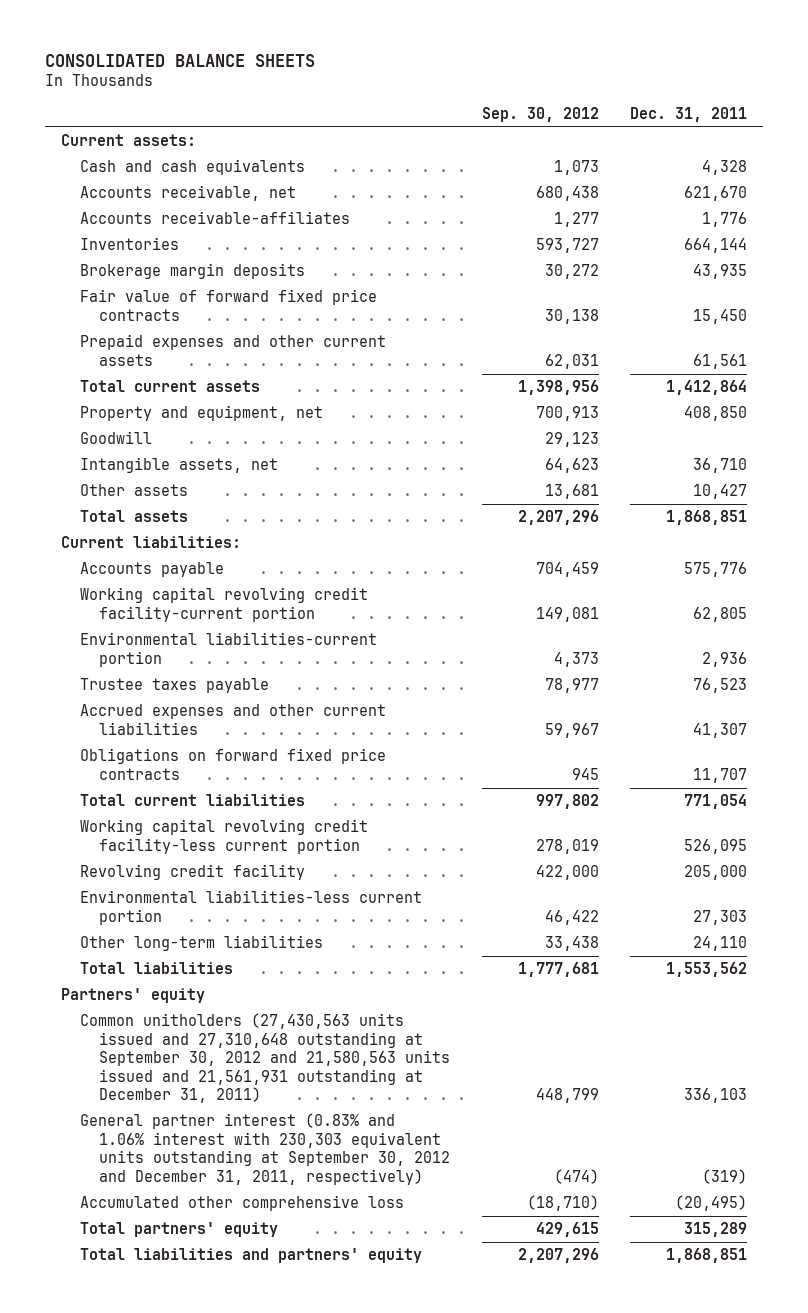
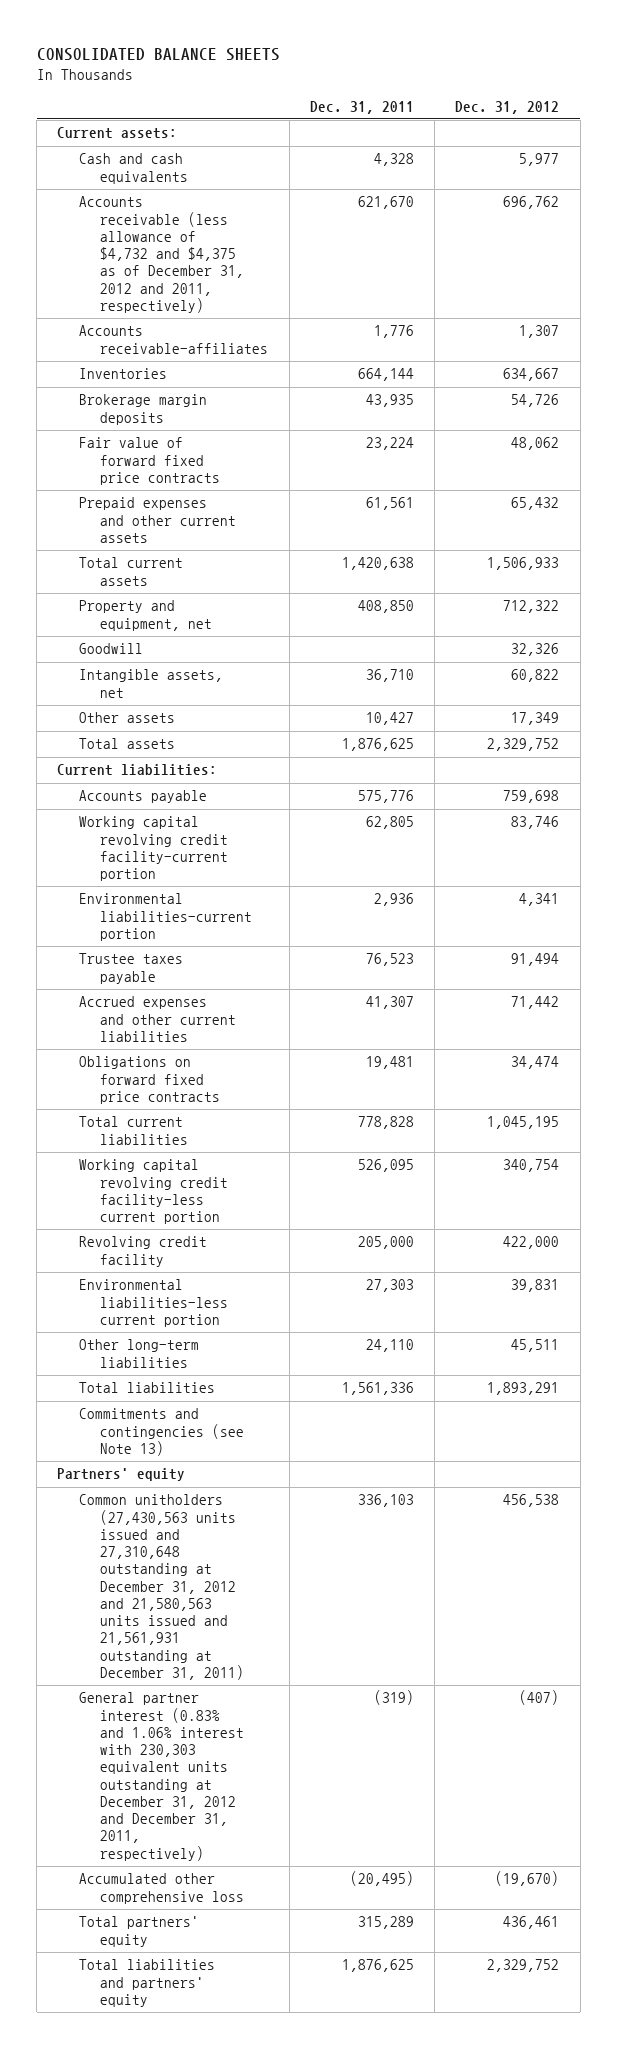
[481,106,599,122] Sep. 30, 2012 -> none
none -> [455,100,560,114] Dec. 31, 2012
[79,185,296,202] Accounts receivable, net -> [78,196,245,313] Accounts receivable (less allowance of $4,732 and $4,375 as of December 31, 2012 and 2011, respectively)
[693,308,748,324] 15,450 -> [365,437,414,451] 23,224
[666,380,748,396] 1,412,864 -> [341,557,414,571] 1,420,638
[666,510,748,526] 1,868,851 -> [341,738,414,752] 1,876,625
[693,767,748,783] 11,707 -> [365,1056,414,1070] 19,481
[684,794,748,810] 771,054 -> [357,1116,414,1130] 778,828
[666,962,748,978] 1,553,562 -> [341,1382,414,1396] 1,561,336
none -> [78,1408,245,1456] Commitments and contingencies (see Note 13)
[79,1013,451,1104] Common unitholders (27,430,563 units issued and 27,310,648 outstanding at September 30, 2012 and 21,580,563 units issued and 21,561,931 outstanding at December 31, 2011) -> [78,1494,245,1680] Common unitholders (27,430,563 units issued and 27,310,648 outstanding at December 31, 2012 and 21,580,563 units issued and 21,561,931 outstanding at December 31, 2011)
[79,1113,451,1185] General partner interest (0.83% and 1.06% interest with 230,303 equivalent units outstanding at September 30, 2012 and December 31, 2011, respectively) -> [78,1692,245,1861] General partner interest (0.83% and 1.06% interest with 230,303 equivalent units outstanding at December 31, 2012 and December 31, 2011, respectively)
[666,1248,748,1264] 1,868,851 -> [341,1959,414,1973] 1,876,625

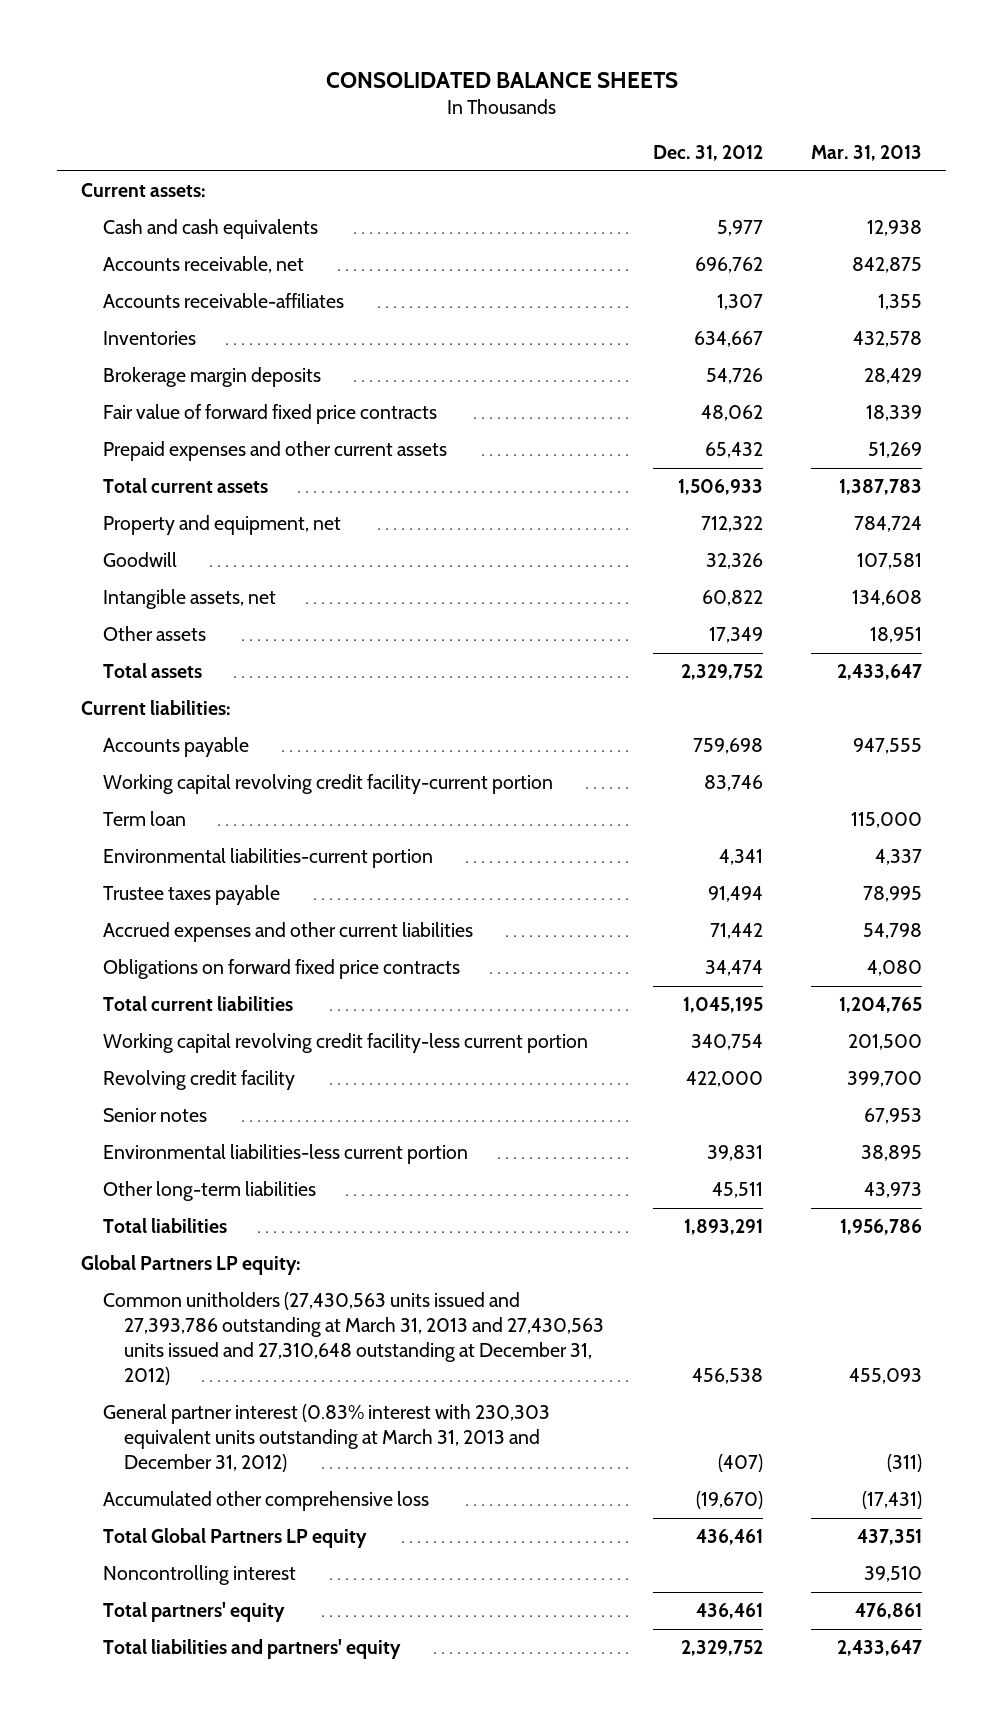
[309,100,414,114] Dec. 31, 2011 -> none
none -> [810,145,922,162] Mar. 31, 2013
[78,196,245,313] Accounts receivable (less allowance of $4,732 and $4,375 as of December 31, 2012 and 2011, respectively) -> [102,256,304,274] Accounts receivable, net
none -> [102,811,186,827] Term loan
none -> [102,1108,207,1123] Senior notes
[78,1408,245,1456] Commitments and contingencies (see Note 13) -> none
[57,1468,186,1482] Partners' equity -> [81,1255,302,1276] Global Partners LP equity:
[78,1494,245,1680] Common unitholders (27,430,563 units issued and 27,310,648 outstanding at December 31, 2012 and 21,580,563 units issued and 21,561,931 outstanding at December 31, 2011) -> [102,1292,605,1385] Common unitholders (27,430,563 units issued and 27,393,786 outstanding at March 31, 2013 and 27,430,563 units issued and 27,310,648 outstanding at December 31, 2012)
[78,1692,245,1861] General partner interest (0.83% and 1.06% interest with 230,303 equivalent units outstanding at December 31, 2012 and December 31, 2011, respectively) -> [102,1404,550,1473] General partner interest (0.83% interest with 230,303 equivalent units outstanding at March 31, 2013 and December 31, 2012)
none -> [102,1528,367,1549] Total Global Partners LP equity
none -> [102,1565,296,1586] Noncontrolling interest

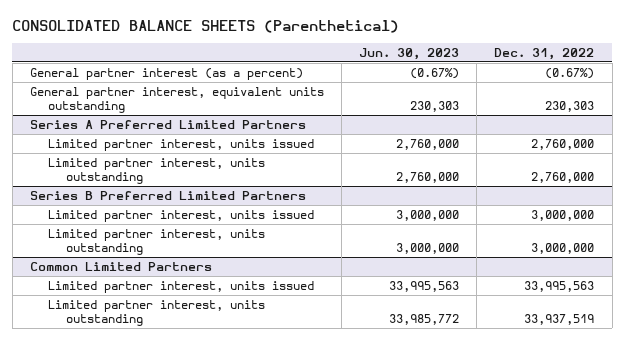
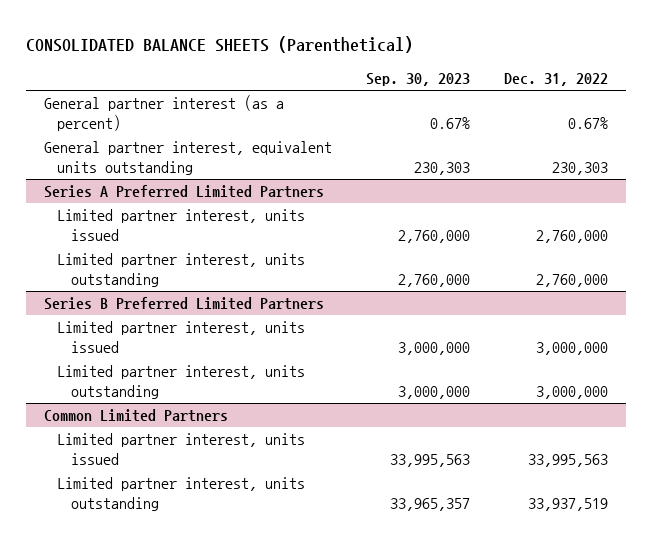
[359,48,460,61] Jun. 30, 2023 -> none
none -> [365,72,470,86] Sep. 30, 2023
[545,67,595,79] (0.67%) -> [568,116,609,129] 0.67%

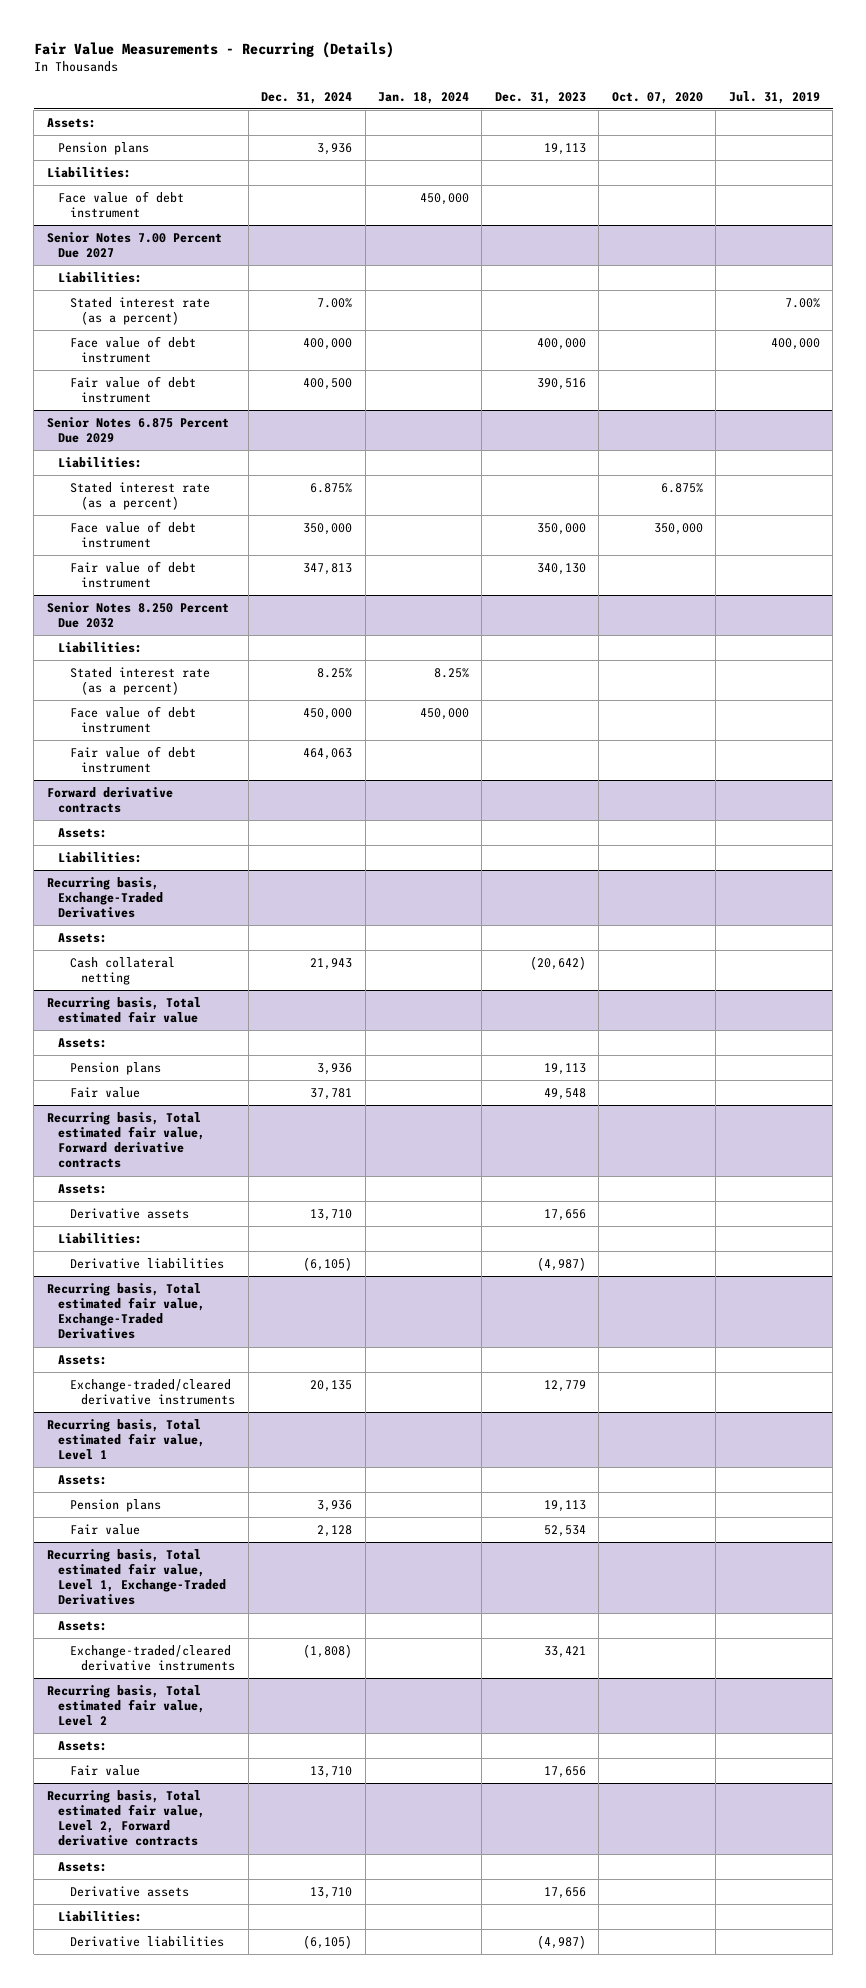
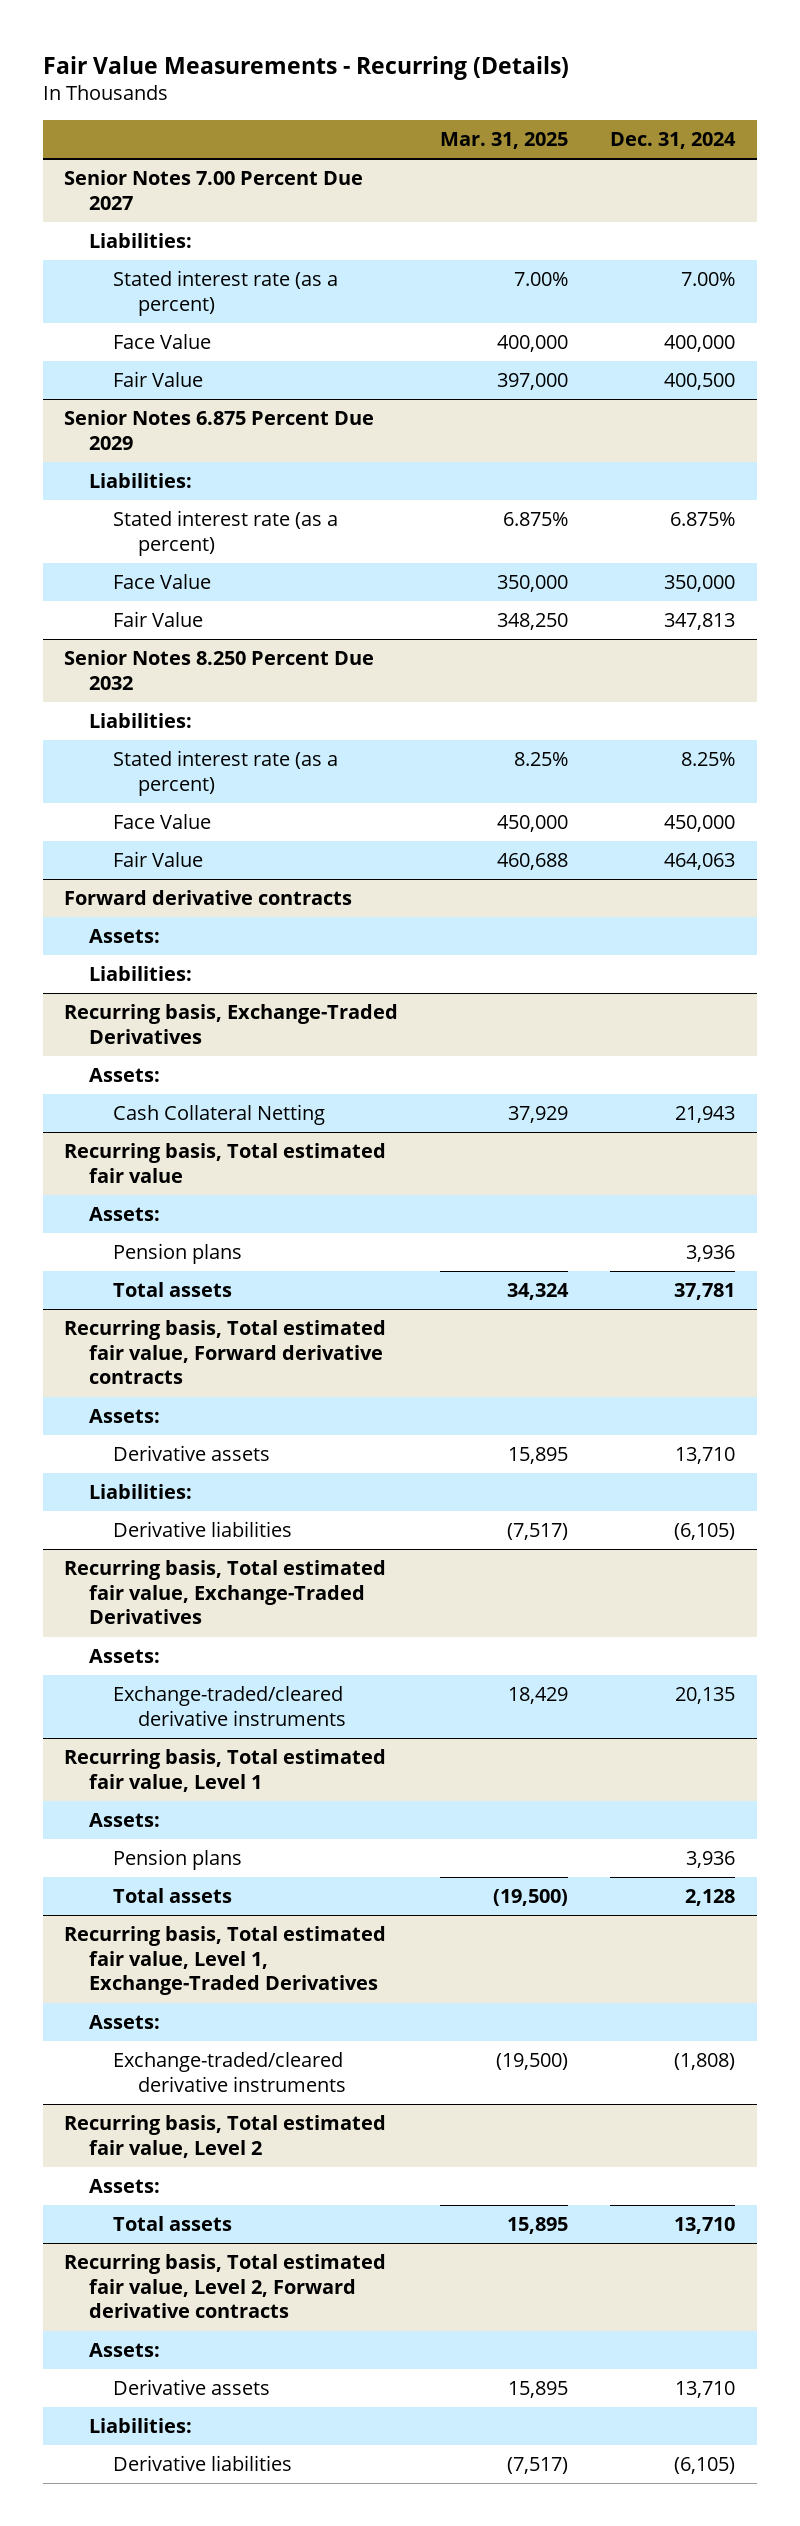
[377,91,469,104] Jan. 18, 2024 -> none
[494,91,586,104] Dec. 31, 2023 -> none
[611,91,703,104] Oct. 07, 2020 -> none
[728,90,820,104] Jul. 31, 2019 -> none
none -> [440,132,569,150] Mar. 31, 2025
[46,118,96,129] Assets: -> none
[58,142,150,156] Pension plans -> none
[46,167,131,179] Liabilities: -> none
[58,191,185,219] Face value of debt instrument -> none
[69,336,196,364] Face value of debt instrument -> [113,334,212,350] Face Value
[69,376,196,404] Fair value of debt instrument -> [113,371,204,388] Fair Value
[69,521,196,549] Face value of debt instrument -> [113,574,212,590] Face Value
[69,561,196,589] Fair value of debt instrument -> [113,611,204,628] Fair Value
[69,706,196,734] Face value of debt instrument -> [113,814,212,830] Face Value
[69,746,196,774] Fair value of debt instrument -> [113,851,204,868] Fair Value
[69,957,175,986] Cash collateral netting -> [113,1104,326,1126] Cash Collateral Netting
[69,1087,140,1099] Fair value -> [113,1282,233,1298] Total assets
[69,1524,140,1536] Fair value -> [113,1888,233,1904] Total assets
[69,1765,140,1777] Fair value -> [113,2216,233,2232] Total assets

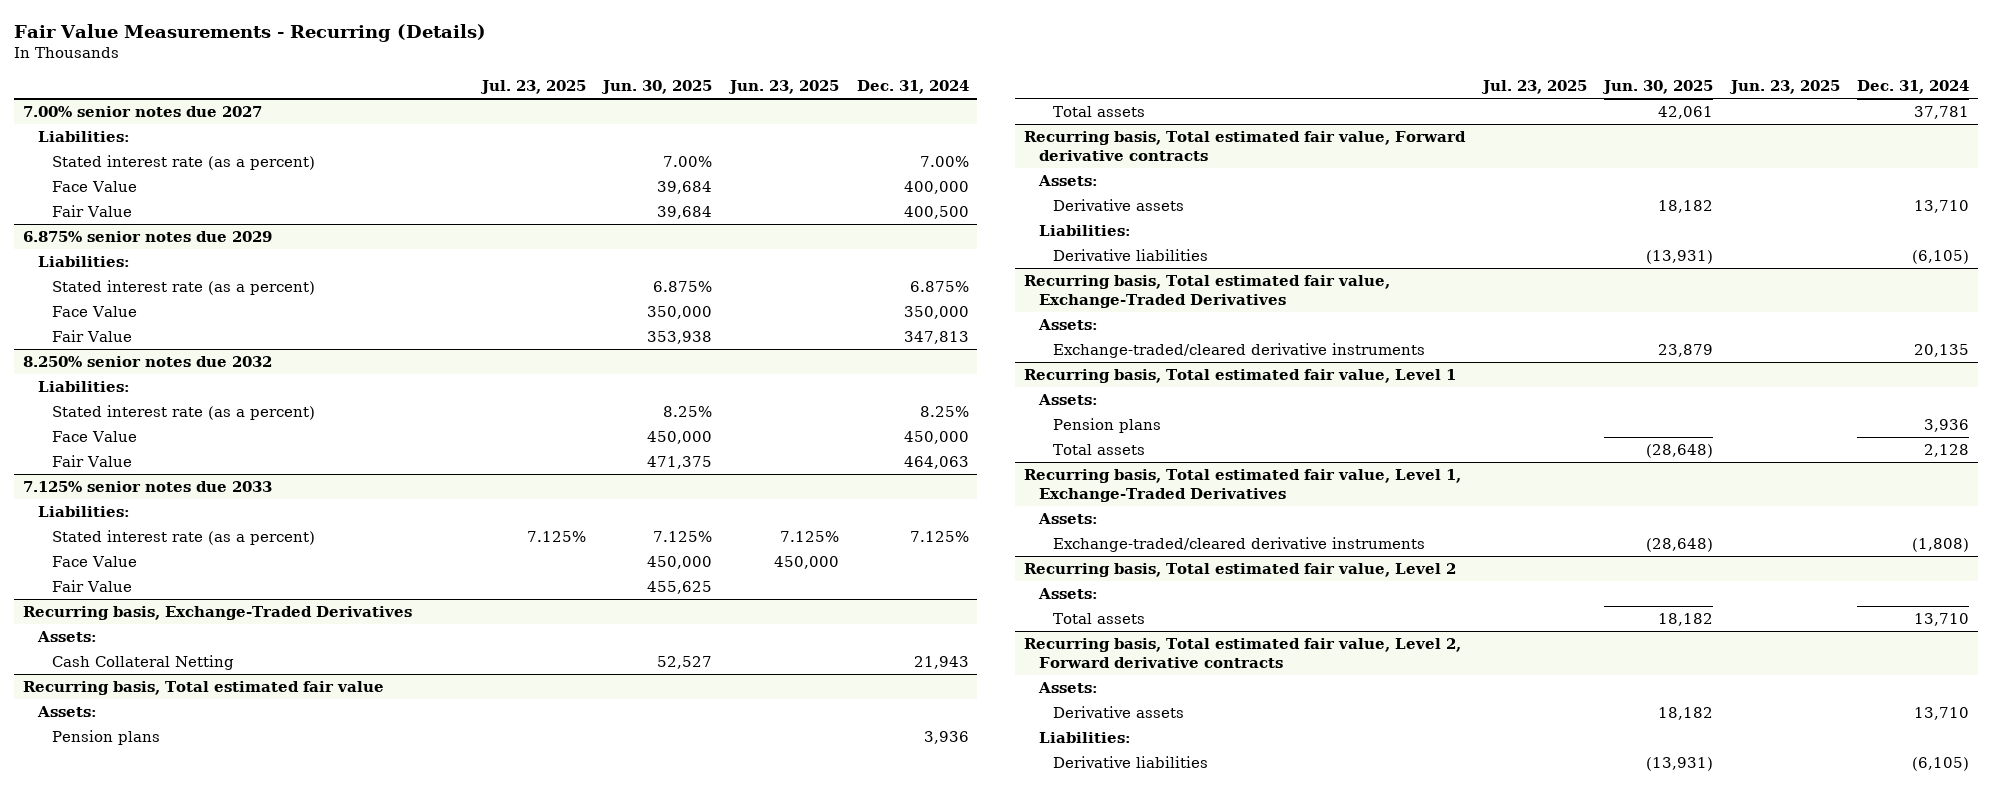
[440,132,569,150] Mar. 31, 2025 -> none
none -> [479,80,586,95] Jul. 23, 2025
none -> [601,80,713,95] Jun. 30, 2025
none -> [727,80,839,95] Jun. 23, 2025
[64,170,364,210] Senior Notes 7.00 Percent Due 2027 -> [23,106,263,118] 7.00% senior notes due 2027
[64,410,375,450] Senior Notes 6.875 Percent Due 2029 -> [23,231,273,243] 6.875% senior notes due 2029
[64,650,375,690] Senior Notes 8.250 Percent Due 2032 -> [23,356,273,368] 8.250% senior notes due 2032
[64,890,353,906] Forward derivative contracts -> none
[88,929,160,944] Assets: -> none
none -> [23,481,273,493] 7.125% senior notes due 2033
none -> [52,530,316,546] Stated interest rate (as a percent)
none -> [52,556,138,568] Face Value
none -> [52,580,133,593] Fair Value

